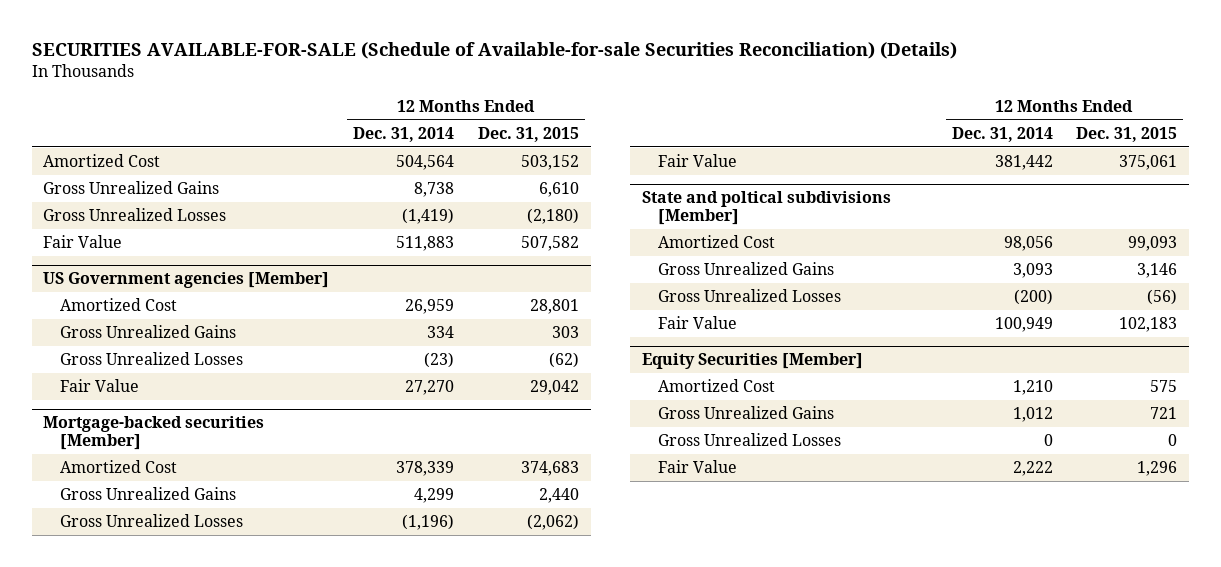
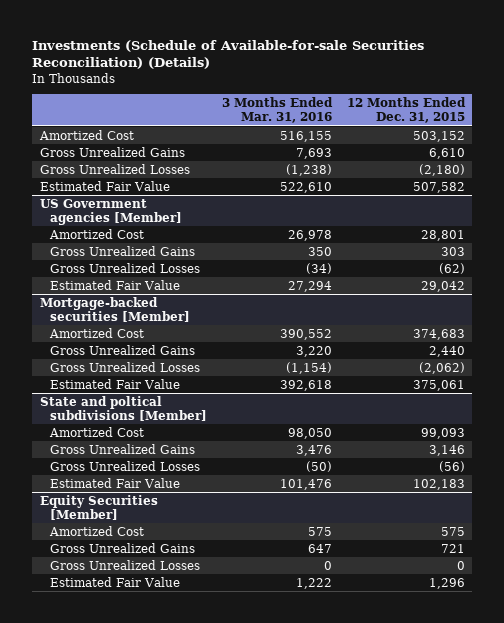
[31,42,957,60] SECURITIES AVAILABLE-FOR-SALE (Schedule of Available-for-sale Securities Reconciliation) (Details) -> [32,39,425,70] Investments (Schedule of Available-for-sale Securities Reconciliation) (Details)
[353,126,455,142] Dec. 31, 2014 -> none
none -> [221,96,333,124] 3 Months Ended Mar. 31, 2016
[43,235,123,249] Fair Value -> [39,180,170,191] Estimated Fair Value
[59,379,139,393] Fair Value -> [50,279,181,290] Estimated Fair Value
[657,154,737,168] Fair Value -> [50,378,181,389] Estimated Fair Value
[657,316,737,330] Fair Value -> [50,477,181,488] Estimated Fair Value
[657,460,737,474] Fair Value -> [50,576,181,587] Estimated Fair Value

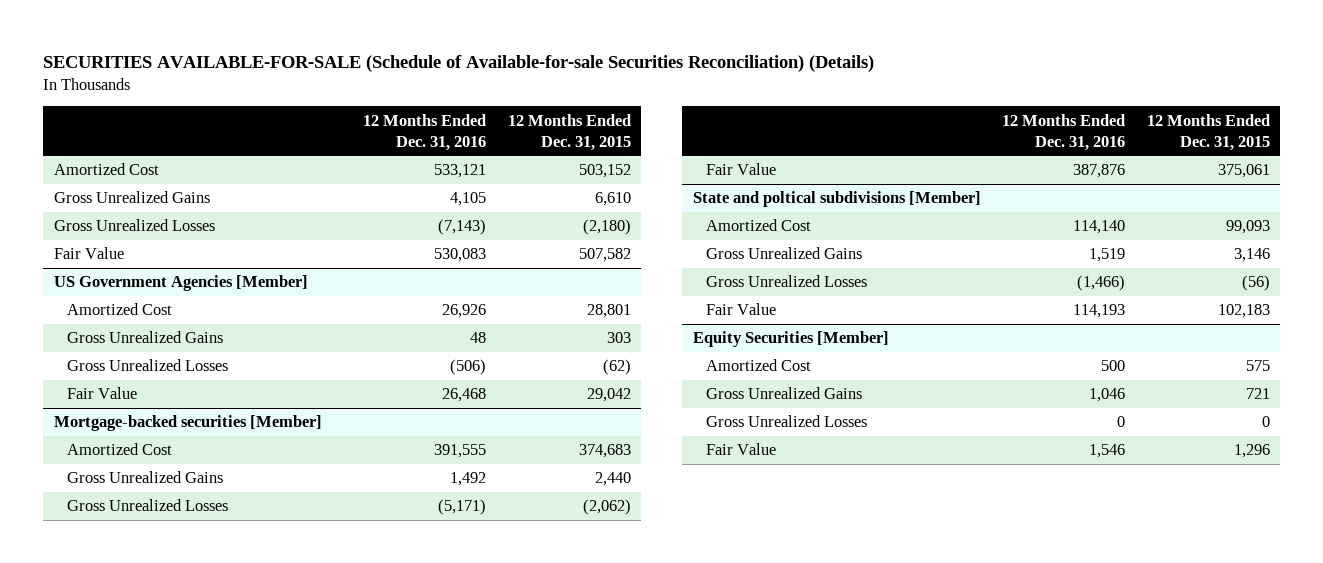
[32,39,425,70] Investments (Schedule of Available-for-sale Securities Reconciliation) (Details) -> [42,55,874,73] SECURITIES AVAILABLE-FOR-SALE (Schedule of Available-for-sale Securities Reconciliation) (Details)
[221,96,333,124] 3 Months Ended Mar. 31, 2016 -> none
none -> [363,113,487,151] 12 Months Ended Dec. 31, 2016
[39,180,170,191] Estimated Fair Value -> [53,247,124,260] Fair Value
[39,198,183,226] US Government agencies [Member] -> [53,275,308,292] US Government Agencies [Member]
[50,279,181,290] Estimated Fair Value -> [67,387,138,400] Fair Value
[50,378,181,389] Estimated Fair Value -> [706,163,777,176] Fair Value
[50,477,181,488] Estimated Fair Value -> [706,303,777,316] Fair Value
[50,576,181,587] Estimated Fair Value -> [706,443,777,456] Fair Value

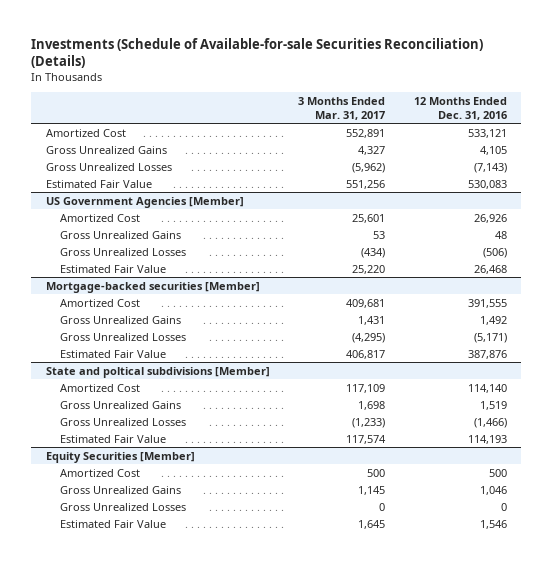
[42,55,874,73] SECURITIES AVAILABLE-FOR-SALE (Schedule of Available-for-sale Securities Reconciliation) (Details) -> [31,37,484,68] Investments (Schedule of Available-for-sale Securities Reconciliation) (Details)
[507,113,631,151] 12 Months Ended Dec. 31, 2015 -> none
none -> [298,96,386,120] 3 Months Ended Mar. 31, 2017
[53,247,124,260] Fair Value -> [45,179,152,188] Estimated Fair Value
[67,387,138,400] Fair Value -> [60,264,167,273] Estimated Fair Value
[706,163,777,176] Fair Value -> [60,349,167,358] Estimated Fair Value
[706,303,777,316] Fair Value -> [60,434,167,443] Estimated Fair Value
[706,443,777,456] Fair Value -> [60,519,167,528] Estimated Fair Value

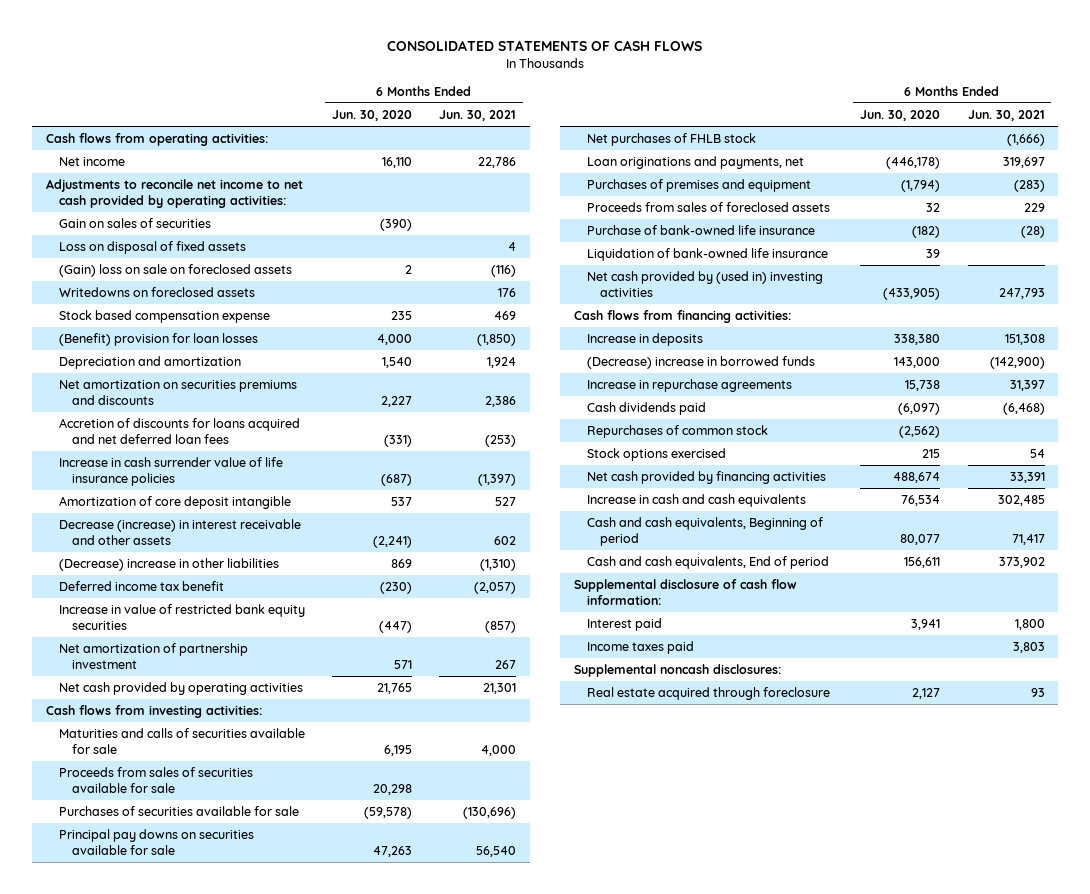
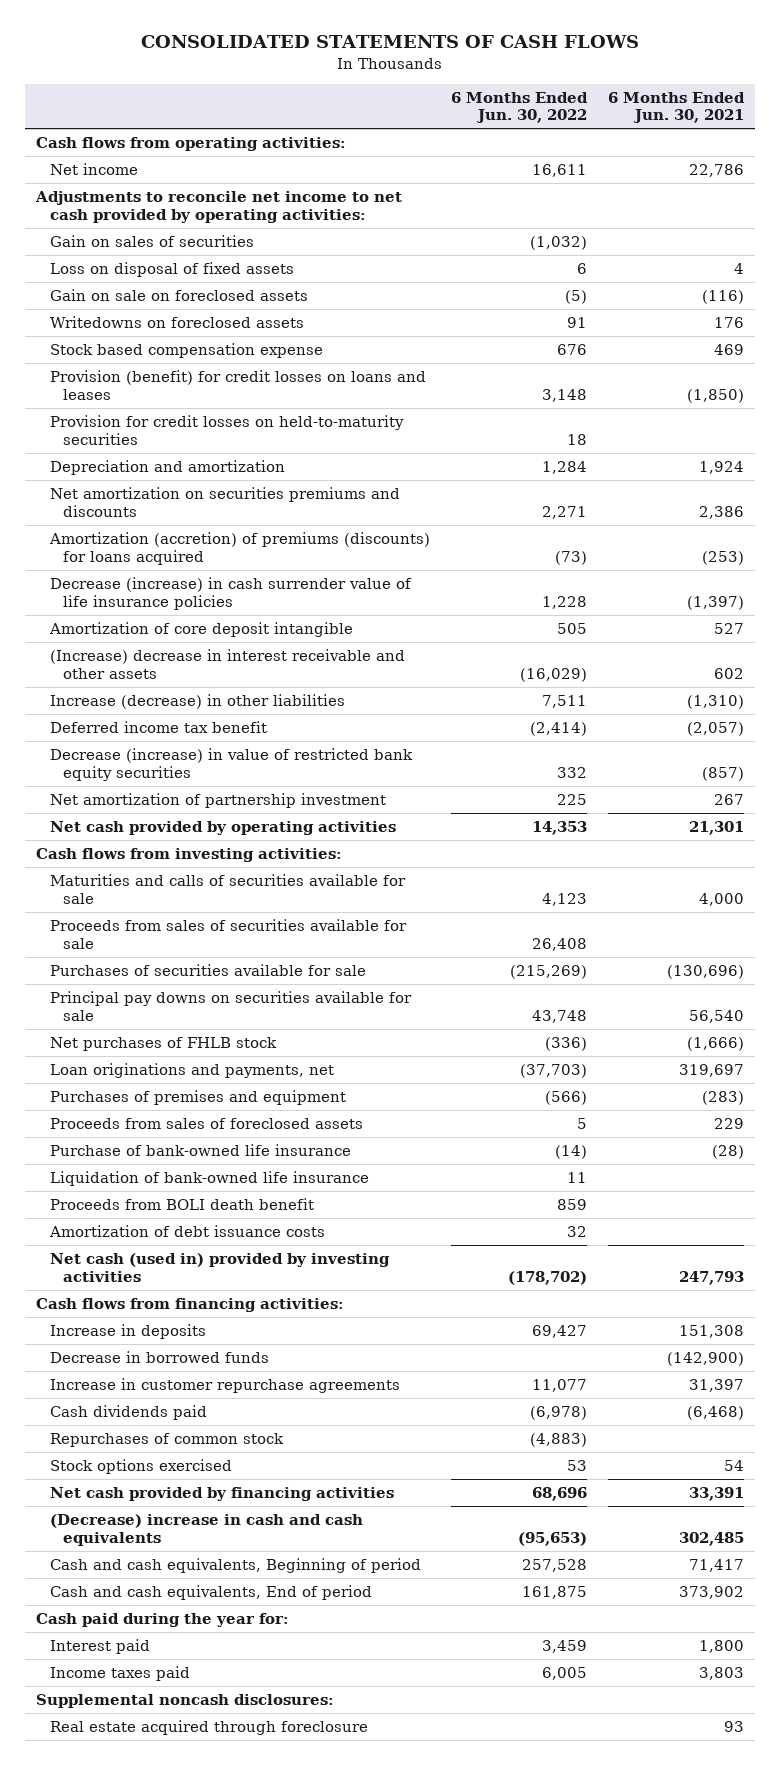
[331,109,412,121] Jun. 30, 2020 -> none
none -> [450,91,588,124] 6 Months Ended Jun. 30, 2022
[58,263,292,277] (Gain) loss on sale on foreclosed assets -> [49,288,308,301] Gain on sale on foreclosed assets
[58,332,258,346] (Benefit) provision for loan losses -> [49,369,426,400] Provision (benefit) for credit losses on loans and leases
none -> [49,414,404,445] Provision for credit losses on held-to-maturity securities
[58,417,300,444] Accretion of discounts for loans acquired and net deferred loan fees -> [48,531,430,565] Amortization (accretion) of premiums (discounts) for loans acquired
[58,456,283,486] Increase in cash surrender value of life insurance policies -> [49,576,412,610] Decrease (increase) in cash surrender value of life insurance policies
[58,518,301,545] Decrease (increase) in interest receivable and other assets -> [49,648,405,679] (Increase) decrease in interest receivable and other assets
[58,557,279,571] (Decrease) increase in other liabilities -> [49,693,345,709] Increase (decrease) in other liabilities
[58,603,305,630] Increase in value of restricted bank equity securities -> [49,747,413,781] Decrease (increase) in value of restricted bank equity securities
none -> [49,1197,314,1210] Proceeds from BOLI death benefit
none -> [48,1224,325,1237] Amortization of debt issuance costs
[587,270,824,297] Net cash provided by (used in) investing activities -> [49,1252,390,1282] Net cash (used in) provided by investing activities
[587,355,816,369] (Decrease) increase in borrowed funds -> [49,1350,269,1363] Decrease in borrowed funds
[587,378,793,392] Increase in repurchase agreements -> [49,1377,400,1393] Increase in customer repurchase agreements
[587,493,807,507] Increase in cash and cash equivalents -> [49,1513,363,1546] (Decrease) increase in cash and cash equivalents
[574,578,798,605] Supplemental disclosure of cash flow information: -> none
none -> [35,1612,289,1627] Cash paid during the year for:

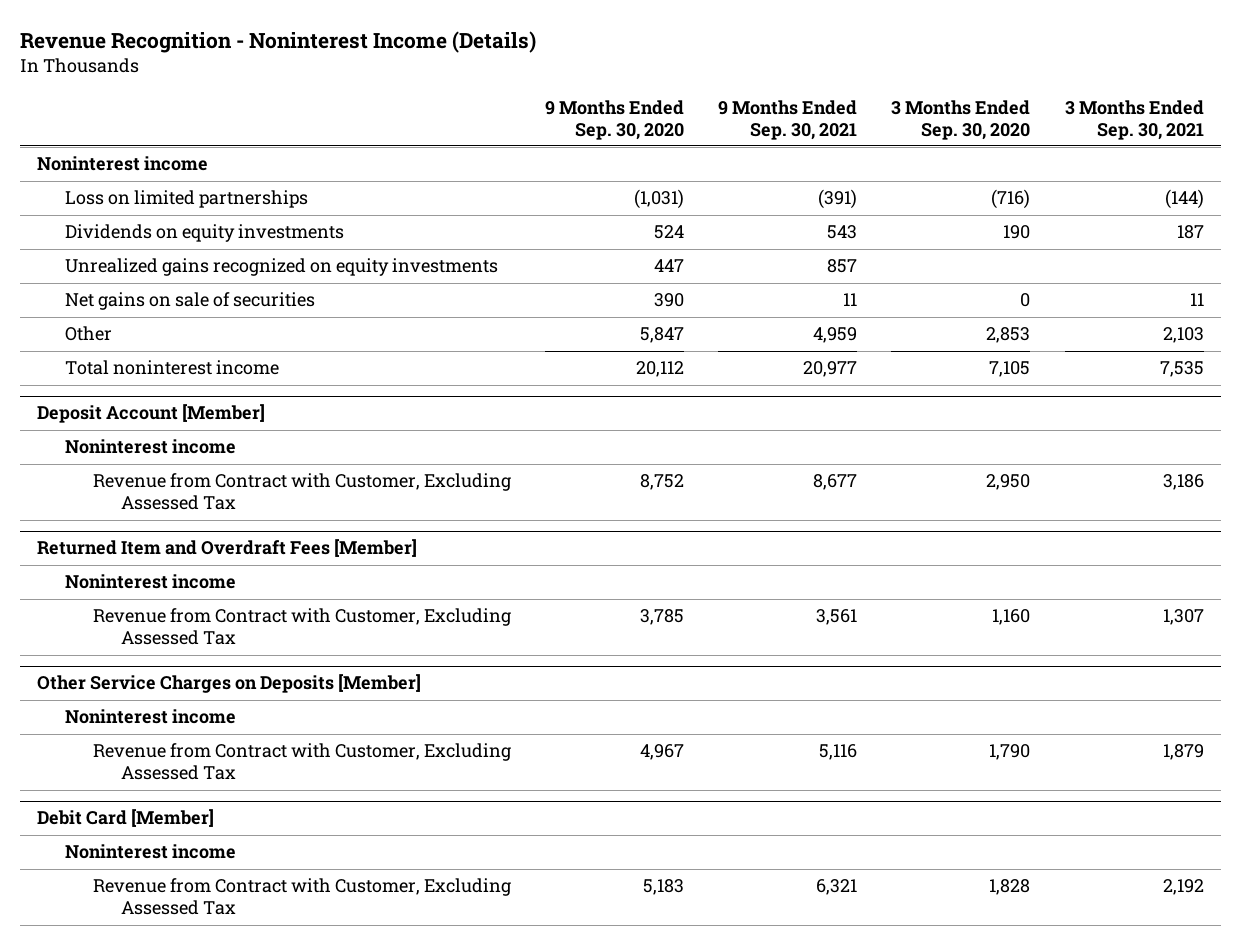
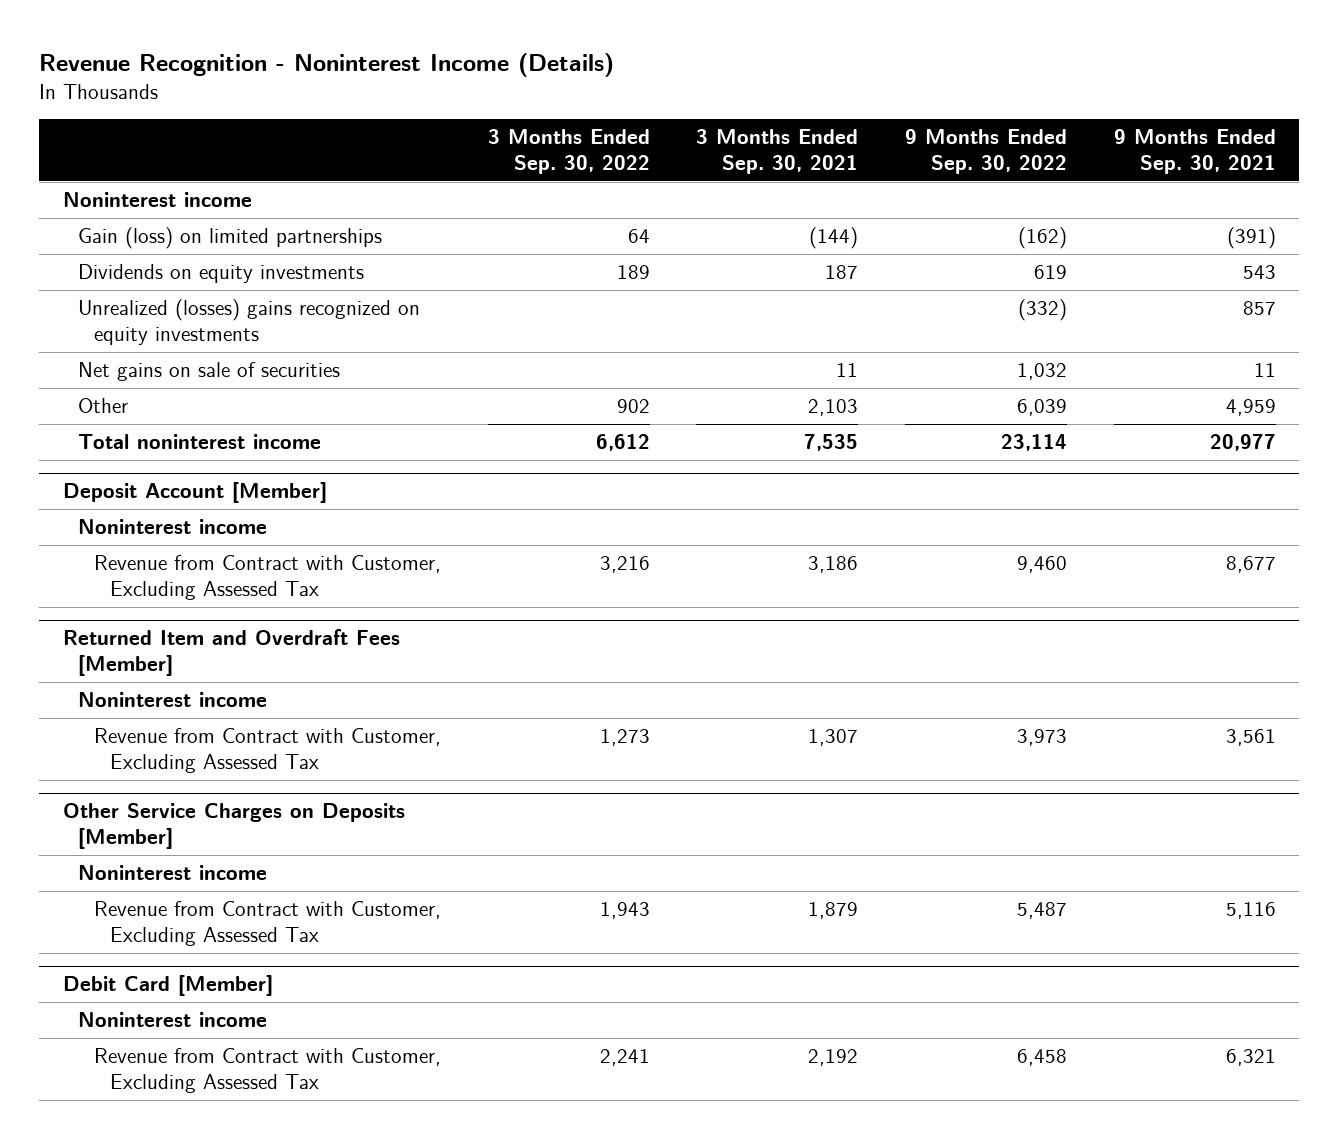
[545,99,685,140] 9 Months Ended Sep. 30, 2020 -> none
[891,99,1031,140] 3 Months Ended Sep. 30, 2020 -> none
none -> [487,128,650,175] 3 Months Ended Sep. 30, 2022
none -> [905,128,1068,175] 9 Months Ended Sep. 30, 2022
[64,190,308,209] Loss on limited partnerships -> [78,226,383,249] Gain (loss) on limited partnerships
[64,258,498,277] Unrealized gains recognized on equity investments -> [78,298,421,346] Unrealized (losses) gains recognized on equity investments

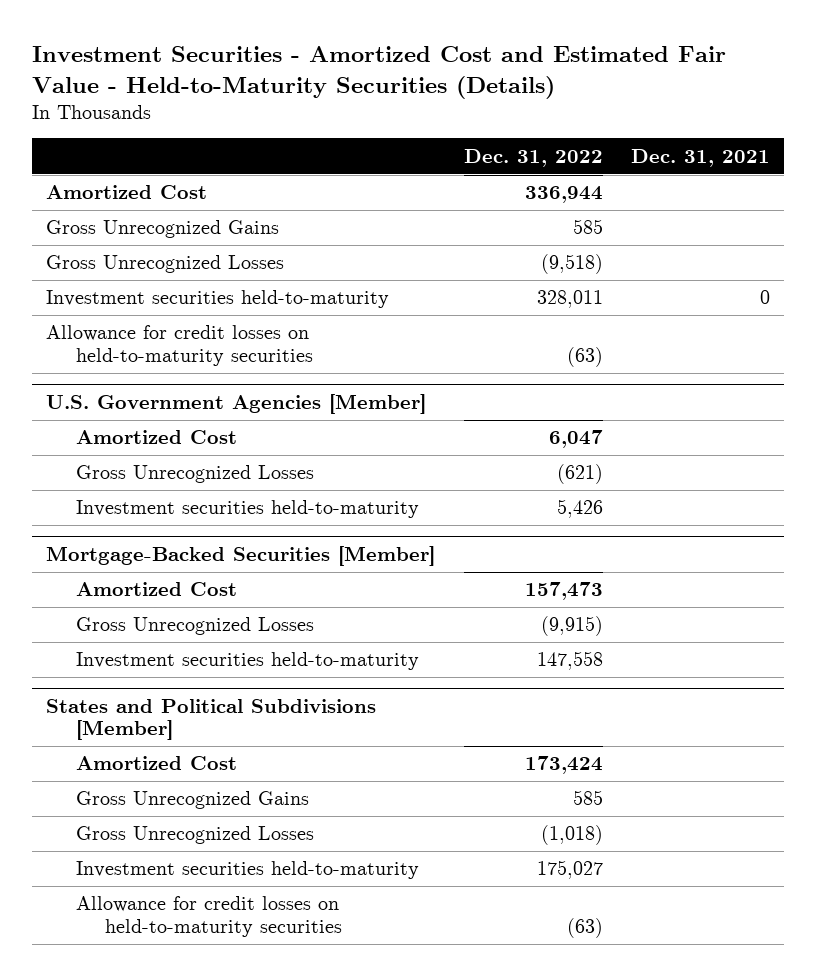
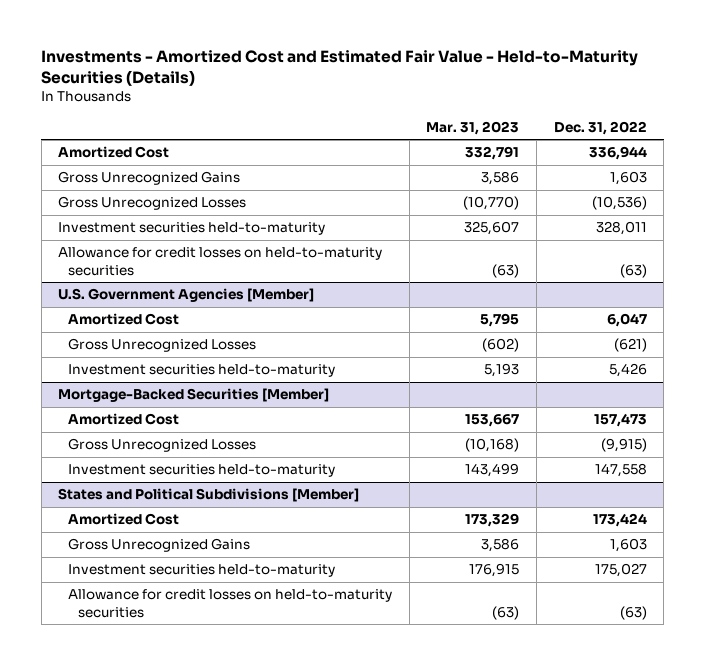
[32,46,727,99] Investment Securities - Amortized Cost and Estimated Fair Value - Held-to-Maturity Securities (Details) -> [41,50,639,87] Investments - Amortized Cost and Estimated Fair Value - Held-to-Maturity Securities (Details)
[630,148,770,167] Dec. 31, 2021 -> none
none -> [426,120,520,135] Mar. 31, 2023
[572,219,603,235] 585 -> [609,171,647,186] 1,603
[540,254,603,275] (9,518) -> [591,196,647,211] (10,536)
[75,826,314,845] Gross Unrecognized Losses -> none
[572,790,603,806] 585 -> [609,538,647,553] 1,603

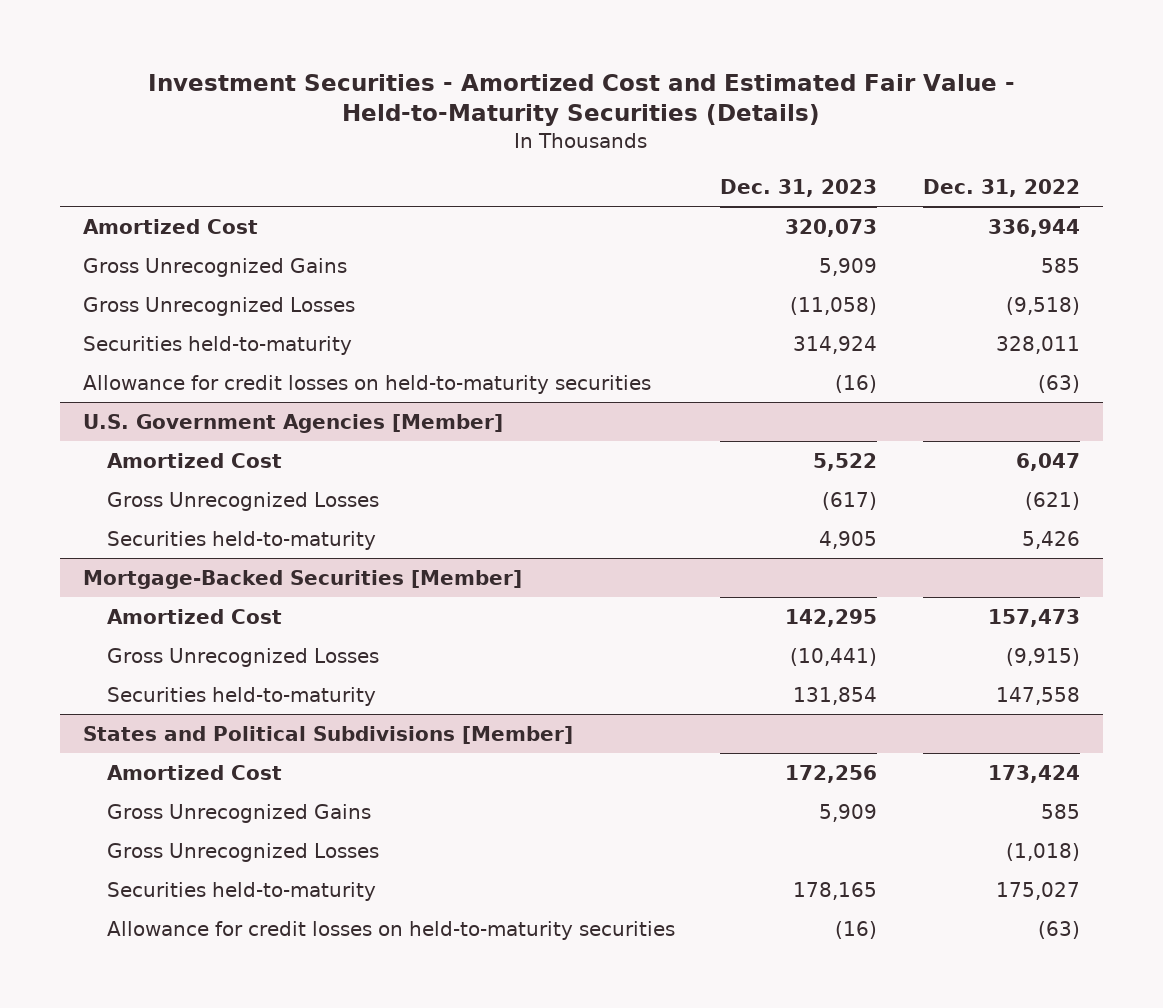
[41,50,639,87] Investments - Amortized Cost and Estimated Fair Value - Held-to-Maturity Securities (Details) -> [148,73,1016,127] Investment Securities - Amortized Cost and Estimated Fair Value - Held-to-Maturity Securities (Details)
[426,120,520,135] Mar. 31, 2023 -> none
none -> [720,179,878,198] Dec. 31, 2023
[609,171,647,186] 1,603 -> [1041,257,1081,273] 585
[591,196,647,211] (10,536) -> [1006,296,1081,315] (9,518)
[58,222,326,236] Investment securities held-to-maturity -> [82,335,352,355] Securities held-to-maturity
[68,364,336,378] Investment securities held-to-maturity -> [106,530,376,550] Securities held-to-maturity
[68,464,336,478] Investment securities held-to-maturity -> [106,686,376,706] Securities held-to-maturity
[609,538,647,553] 1,603 -> [1041,803,1081,819] 585
none -> [106,842,379,862] Gross Unrecognized Losses
[68,564,336,578] Investment securities held-to-maturity -> [106,881,376,901] Securities held-to-maturity

